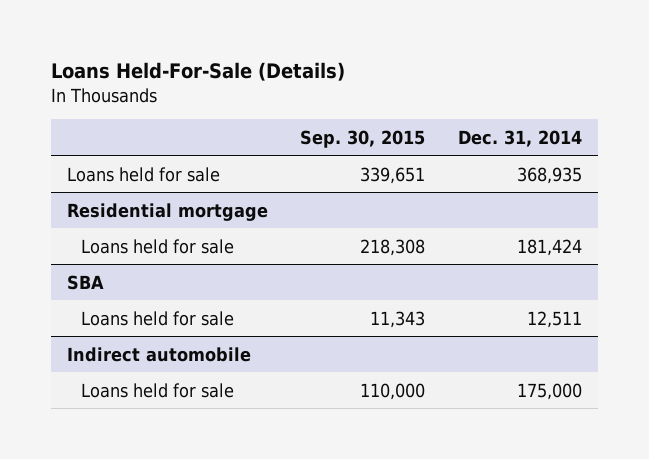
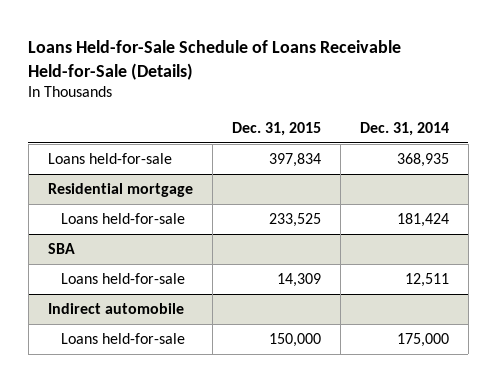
[50,61,345,81] Loans Held-For-Sale (Details) -> [28,39,402,80] Loans Held-for-Sale Schedule of Loans Receivable Held-for-Sale (Details)
[300,129,426,148] Sep. 30, 2015 -> none
none -> [231,121,321,136] Dec. 31, 2015
[66,166,220,182] Loans held for sale -> [47,153,172,165] Loans held-for-sale
[80,238,234,254] Loans held for sale -> [60,213,185,225] Loans held-for-sale
[80,310,234,326] Loans held for sale -> [60,273,185,285] Loans held-for-sale
[80,382,234,398] Loans held for sale -> [60,333,185,345] Loans held-for-sale

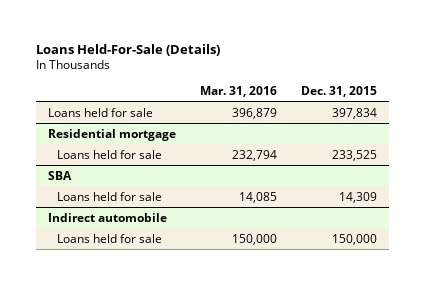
[28,39,402,80] Loans Held-for-Sale Schedule of Loans Receivable Held-for-Sale (Details) -> [35,43,220,56] Loans Held-For-Sale (Details)
[359,121,449,136] Dec. 31, 2014 -> none
none -> [199,85,277,97] Mar. 31, 2016
[47,153,172,165] Loans held-for-sale -> [47,107,153,117] Loans held for sale
[60,213,185,225] Loans held-for-sale -> [57,149,163,159] Loans held for sale
[60,273,185,285] Loans held-for-sale -> [57,191,163,201] Loans held for sale
[60,333,185,345] Loans held-for-sale -> [57,233,163,243] Loans held for sale

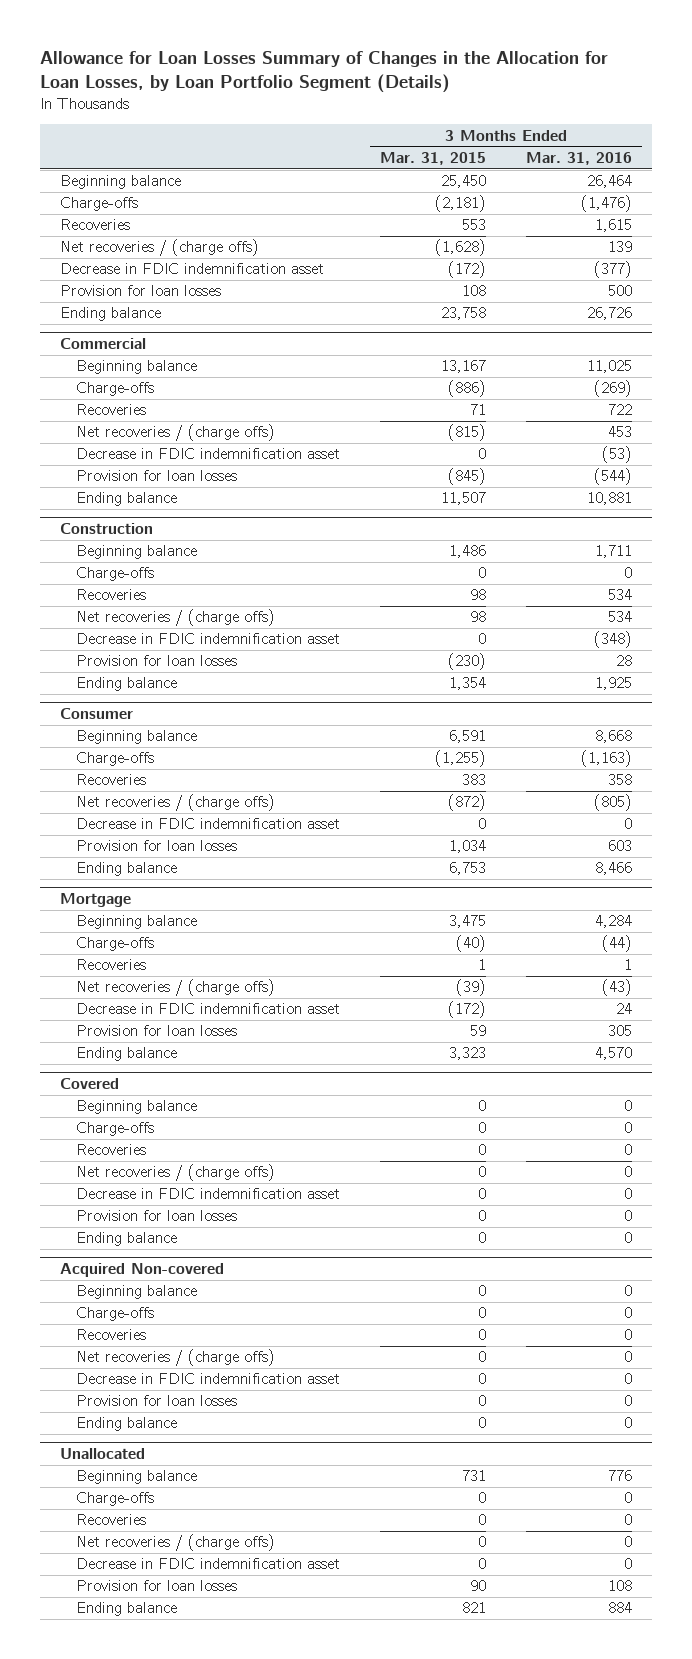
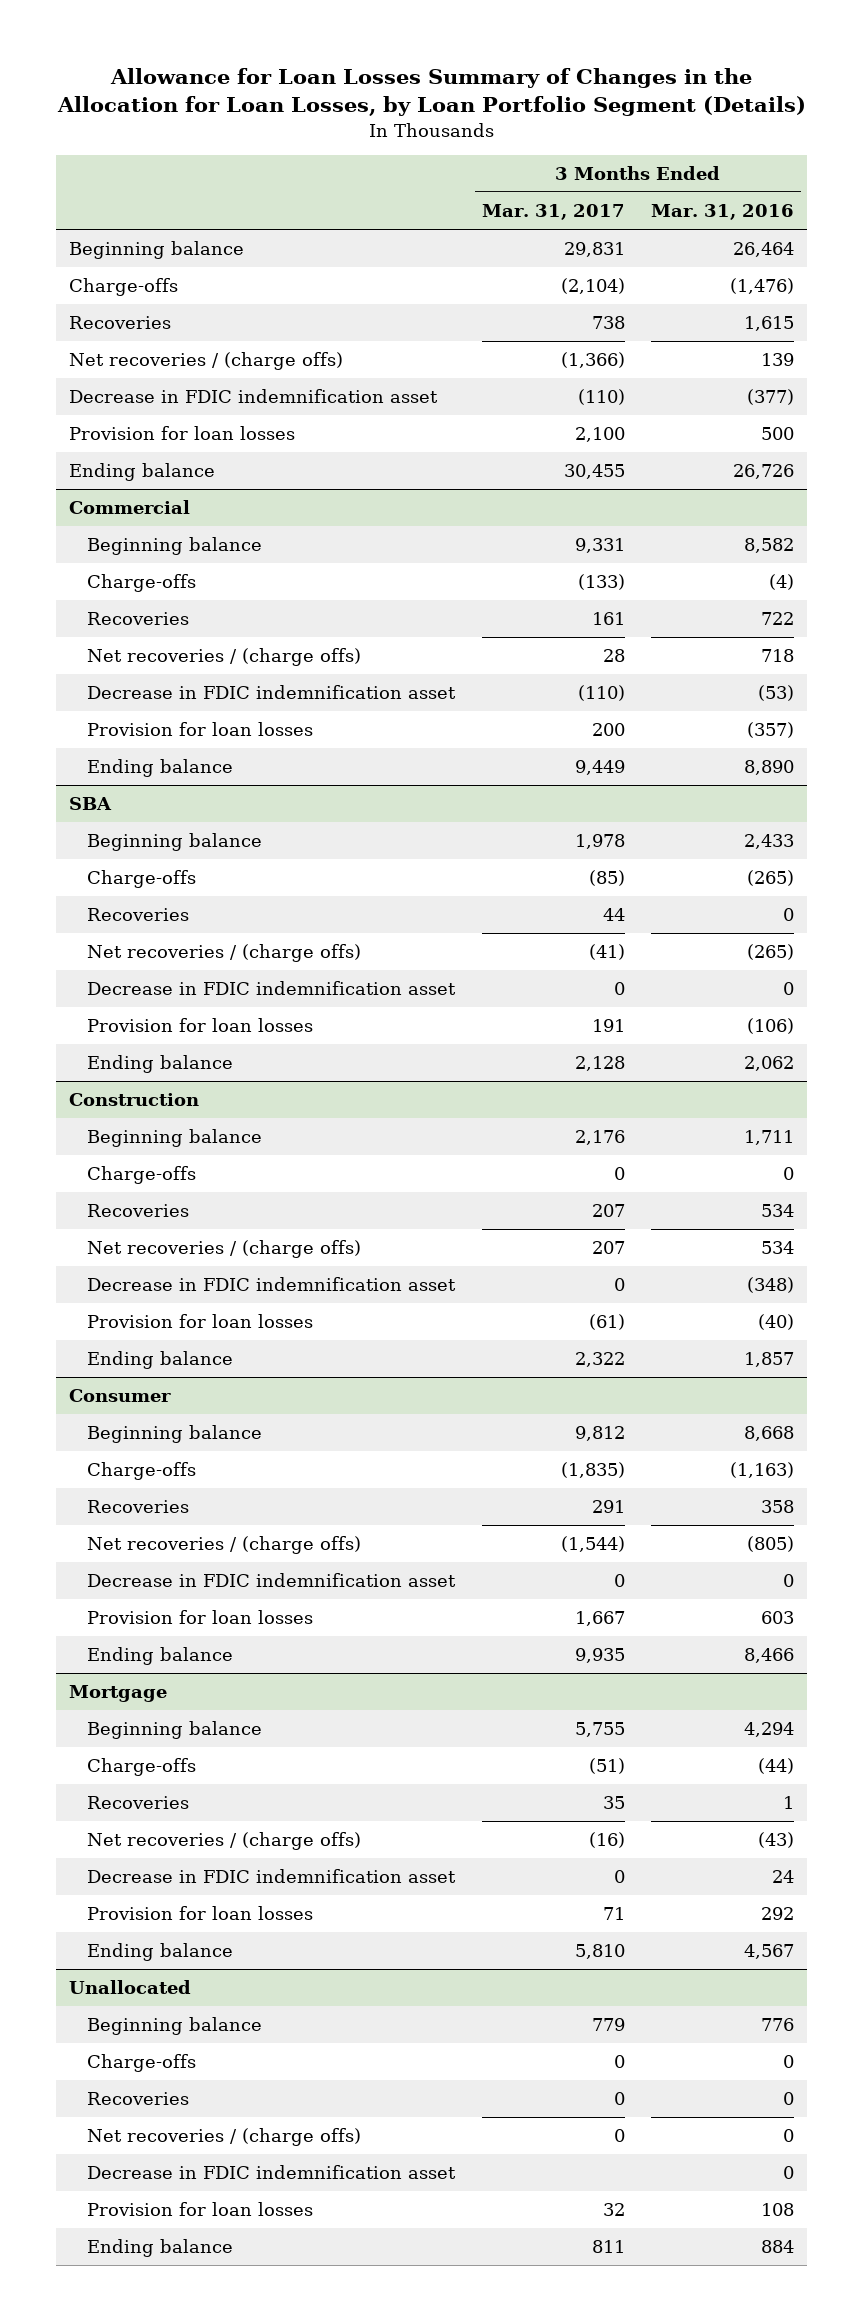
[379,151,486,165] Mar. 31, 2015 -> none
none -> [481,204,625,221] Mar. 31, 2017
[586,360,632,374] 11,025 -> [744,538,795,554] 8,582
[593,380,632,398] (269) -> [769,574,795,591] (4)
[607,426,632,438] 453 -> [761,649,795,663] 718
[593,468,632,486] (544) -> [747,722,795,739] (357)
[586,492,632,506] 10,881 -> [744,760,795,776] 8,890
none -> [69,797,113,811] SBA
none -> [87,833,263,852] Beginning balance
none -> [87,870,197,889] Charge-offs
none -> [87,908,190,922] Recoveries
none -> [87,944,362,963] Net recoveries / (charge offs)
none -> [87,981,457,996] Decrease in FDIC indemnification asset
none -> [87,1018,314,1033] Provision for loan losses
none -> [87,1055,234,1074] Ending balance
[615,655,632,667] 28 -> [758,1314,795,1331] (40)
[594,677,632,691] 1,925 -> [744,1352,795,1368] 1,857
[594,915,632,929] 4,284 -> [744,1722,795,1738] 4,294
[60,1078,120,1090] Covered -> none
[75,1100,197,1115] Beginning balance -> none
[75,1122,154,1137] Charge-offs -> none
[75,1144,146,1156] Recoveries -> none
[75,1164,275,1182] Net recoveries / (charge offs) -> none
[75,1188,340,1200] Decrease in FDIC indemnification asset -> none
[75,1210,237,1222] Provision for loan losses -> none
[75,1232,177,1247] Ending balance -> none
[60,1263,225,1278] Acquired Non-covered -> none
[75,1285,197,1300] Beginning balance -> none
[75,1307,154,1322] Charge-offs -> none
[75,1329,146,1341] Recoveries -> none
[75,1349,275,1367] Net recoveries / (charge offs) -> none
[75,1373,340,1385] Decrease in FDIC indemnification asset -> none
[75,1395,237,1407] Provision for loan losses -> none
[75,1417,177,1432] Ending balance -> none
[607,1025,632,1037] 305 -> [761,1907,795,1921] 292
[594,1047,632,1061] 4,570 -> [744,1944,795,1960] 4,567

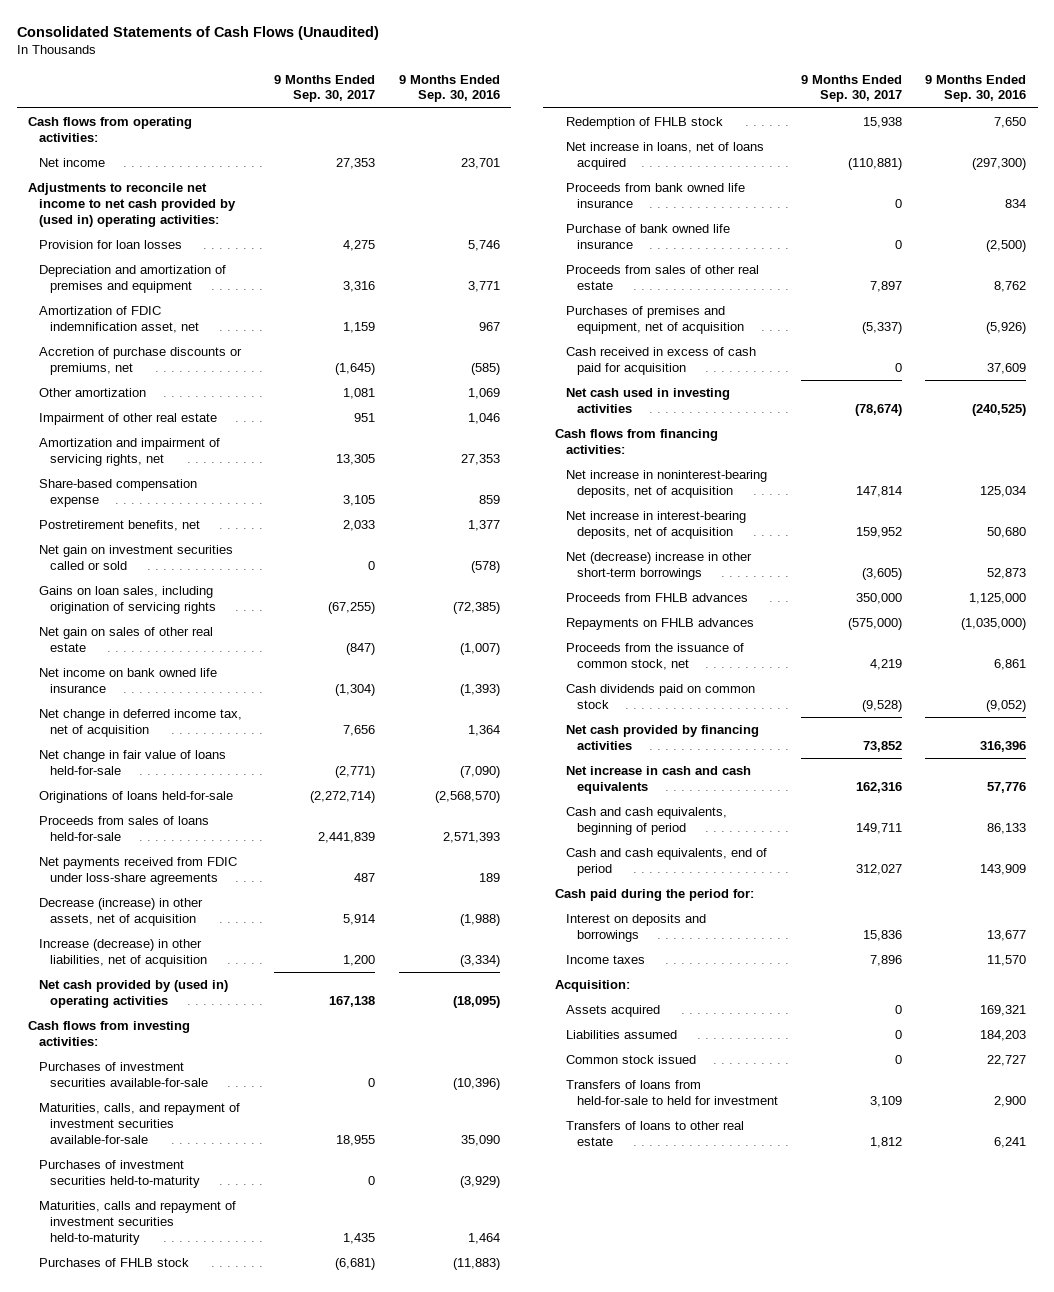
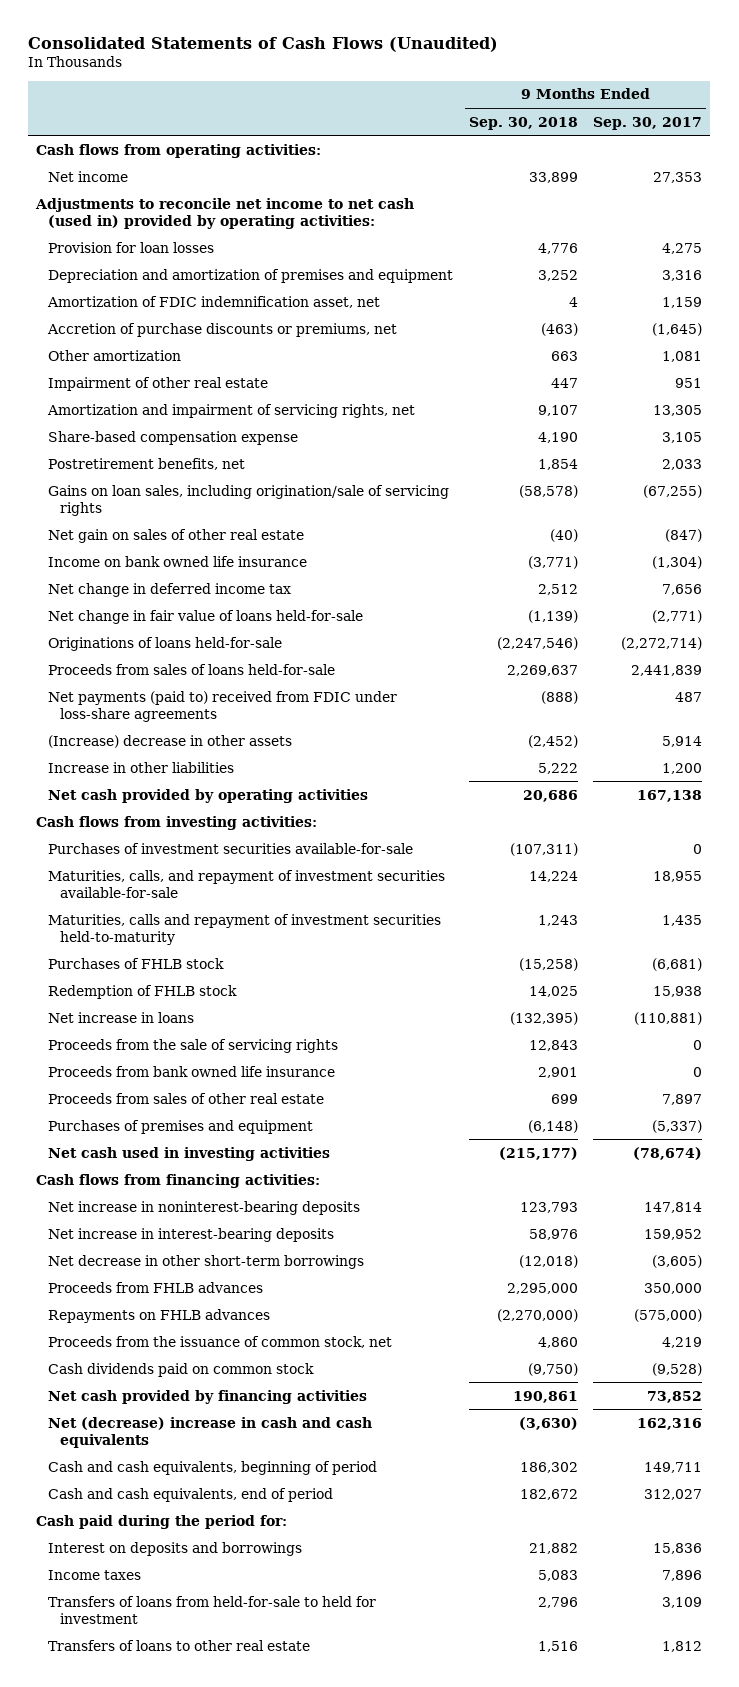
[398,74,500,103] 9 Months Ended Sep. 30, 2016 -> none
none -> [468,116,578,130] Sep. 30, 2018
[28,183,237,227] Adjustments to reconcile net income to net cash provided by (used in) operating activities: -> [35,197,415,229] Adjustments to reconcile net income to net cash (used in) provided by operating activities:
[39,545,234,570] Net gain on investment securities called or sold -> none
[39,586,217,614] Gains on loan sales, including origination of servicing rights -> [48,484,450,516] Gains on loan sales, including origination/sale of servicing rights
[39,668,218,693] Net income on bank owned life insurance -> [48,555,308,567] Income on bank owned life insurance
[39,709,243,737] Net change in deferred income tax, net of acquisition -> [48,582,292,597] Net change in deferred income tax
[39,857,238,885] Net payments received from FDIC under loss-share agreements -> [48,690,398,722] Net payments (paid to) received from FDIC under loss-share agreements
[39,898,204,926] Decrease (increase) in other assets, net of acquisition -> [48,734,293,748] (Increase) decrease in other assets
[39,939,208,967] Increase (decrease) in other liabilities, net of acquisition -> [48,761,235,773] Increase in other liabilities
[39,980,229,1008] Net cash provided by (used in) operating activities -> [48,788,369,803] Net cash provided by operating activities
[39,1160,201,1188] Purchases of investment securities held-to-maturity -> none
[565,142,764,170] Net increase in loans, net of loans acquired -> [48,1011,195,1023] Net increase in loans
none -> [48,1038,339,1053] Proceeds from the sale of servicing rights
[565,224,730,249] Purchase of bank owned life insurance -> none
[565,347,756,375] Cash received in excess of cash paid for acquisition -> none
[565,306,744,334] Purchases of premises and equipment, net of acquisition -> [48,1119,314,1134] Purchases of premises and equipment
[565,470,767,498] Net increase in noninterest-bearing deposits, net of acquisition -> [48,1200,361,1215] Net increase in noninterest-bearing deposits
[565,511,746,539] Net increase in interest-bearing deposits, net of acquisition -> [48,1227,335,1242] Net increase in interest-bearing deposits
[565,552,752,580] Net (decrease) increase in other short-term borrowings -> [48,1254,365,1269] Net decrease in other short-term borrowings
[565,766,751,794] Net increase in cash and cash equivalents -> [48,1416,373,1448] Net (decrease) increase in cash and cash equivalents
[554,980,630,993] Acquisition: -> none
[565,1005,660,1018] Assets acquired -> none
[565,1030,677,1040] Liabilities assumed -> none
[565,1055,696,1065] Common stock issued -> none

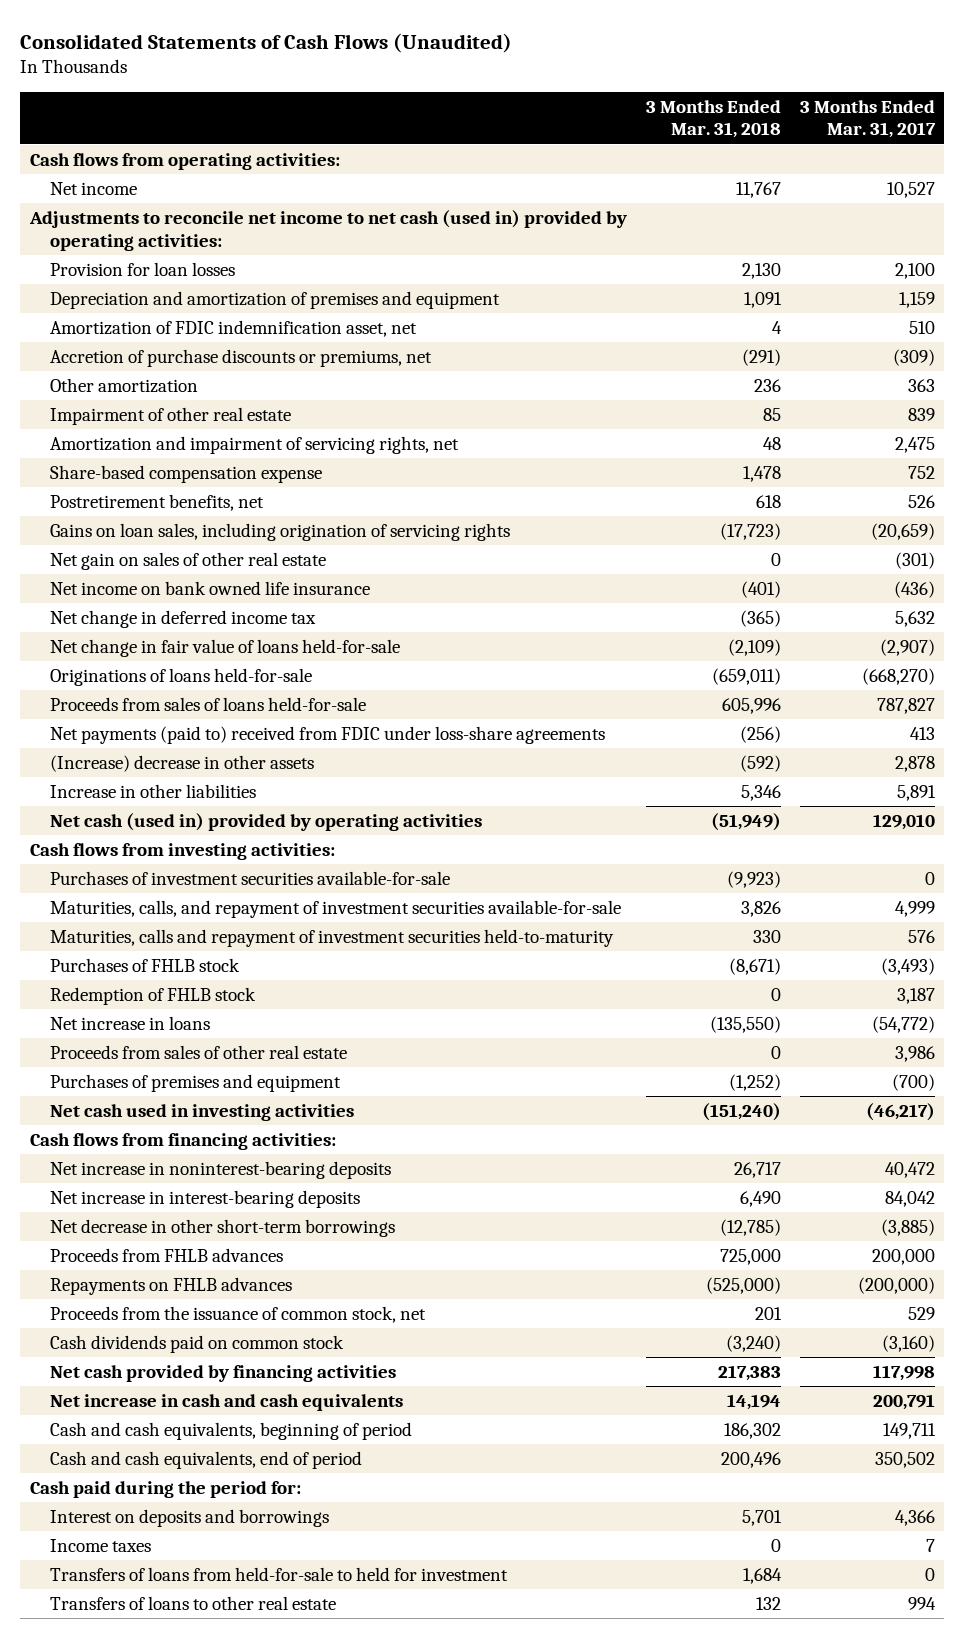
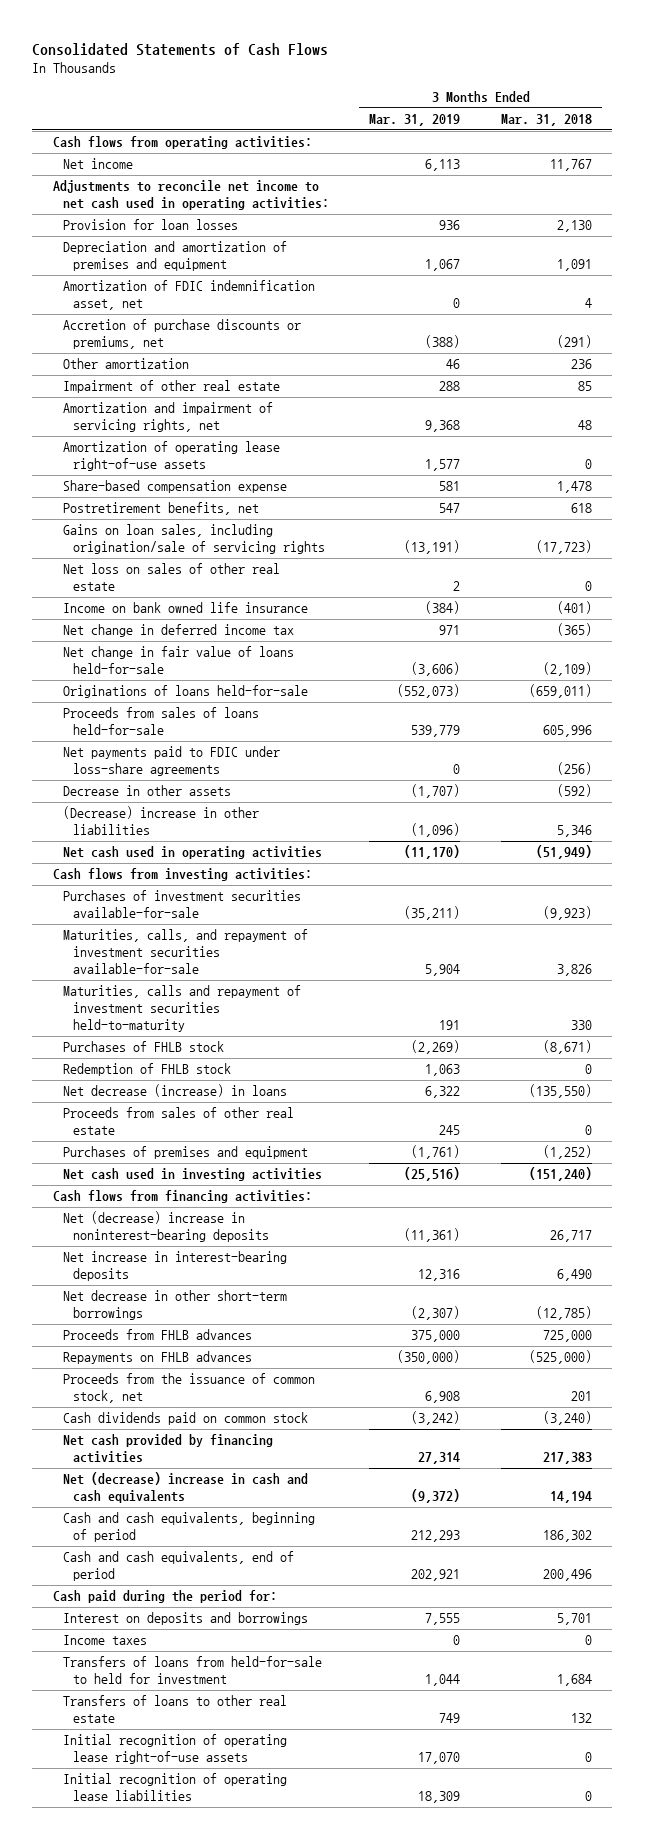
[19,32,512,53] Consolidated Statements of Cash Flows (Unaudited) -> [32,42,329,56] Consolidated Statements of Cash Flows
[799,99,936,139] 3 Months Ended Mar. 31, 2017 -> none
none -> [369,113,461,126] Mar. 31, 2019
[28,209,627,251] Adjustments to reconcile net income to net cash (used in) provided by operating activities: -> [52,180,329,211] Adjustments to reconcile net income to net cash used in operating activities:
none -> [62,441,280,472] Amortization of operating lease right-of-use assets
[50,522,511,541] Gains on loan sales, including origination of servicing rights -> [62,524,326,555] Gains on loan sales, including origination/sale of servicing rights
[50,551,327,570] Net gain on sales of other real estate -> [62,563,280,592] Net loss on sales of other real estate
[50,580,371,595] Net income on bank owned life insurance -> [62,602,308,614] Income on bank owned life insurance
[50,725,606,744] Net payments (paid to) received from FDIC under loss-share agreements -> [62,746,280,777] Net payments paid to FDIC under loss-share agreements
[50,754,315,772] (Increase) decrease in other assets -> [62,785,231,797] Decrease in other assets
[50,783,257,798] Increase in other liabilities -> [62,806,259,836] (Decrease) increase in other liabilities
[50,812,483,831] Net cash (used in) provided by operating activities -> [62,846,322,860] Net cash used in operating activities
[50,1015,211,1030] Net increase in loans -> [62,1084,287,1098] Net decrease (increase) in loans
[50,1160,392,1179] Net increase in noninterest-bearing deposits -> [62,1211,270,1243] Net (decrease) increase in noninterest-bearing deposits
[50,1393,404,1411] Net increase in cash and cash equivalents -> [62,1472,308,1504] Net (decrease) increase in cash and cash equivalents
none -> [62,1734,287,1765] Initial recognition of operating lease right-of-use assets
none -> [62,1773,287,1802] Initial recognition of operating lease liabilities

